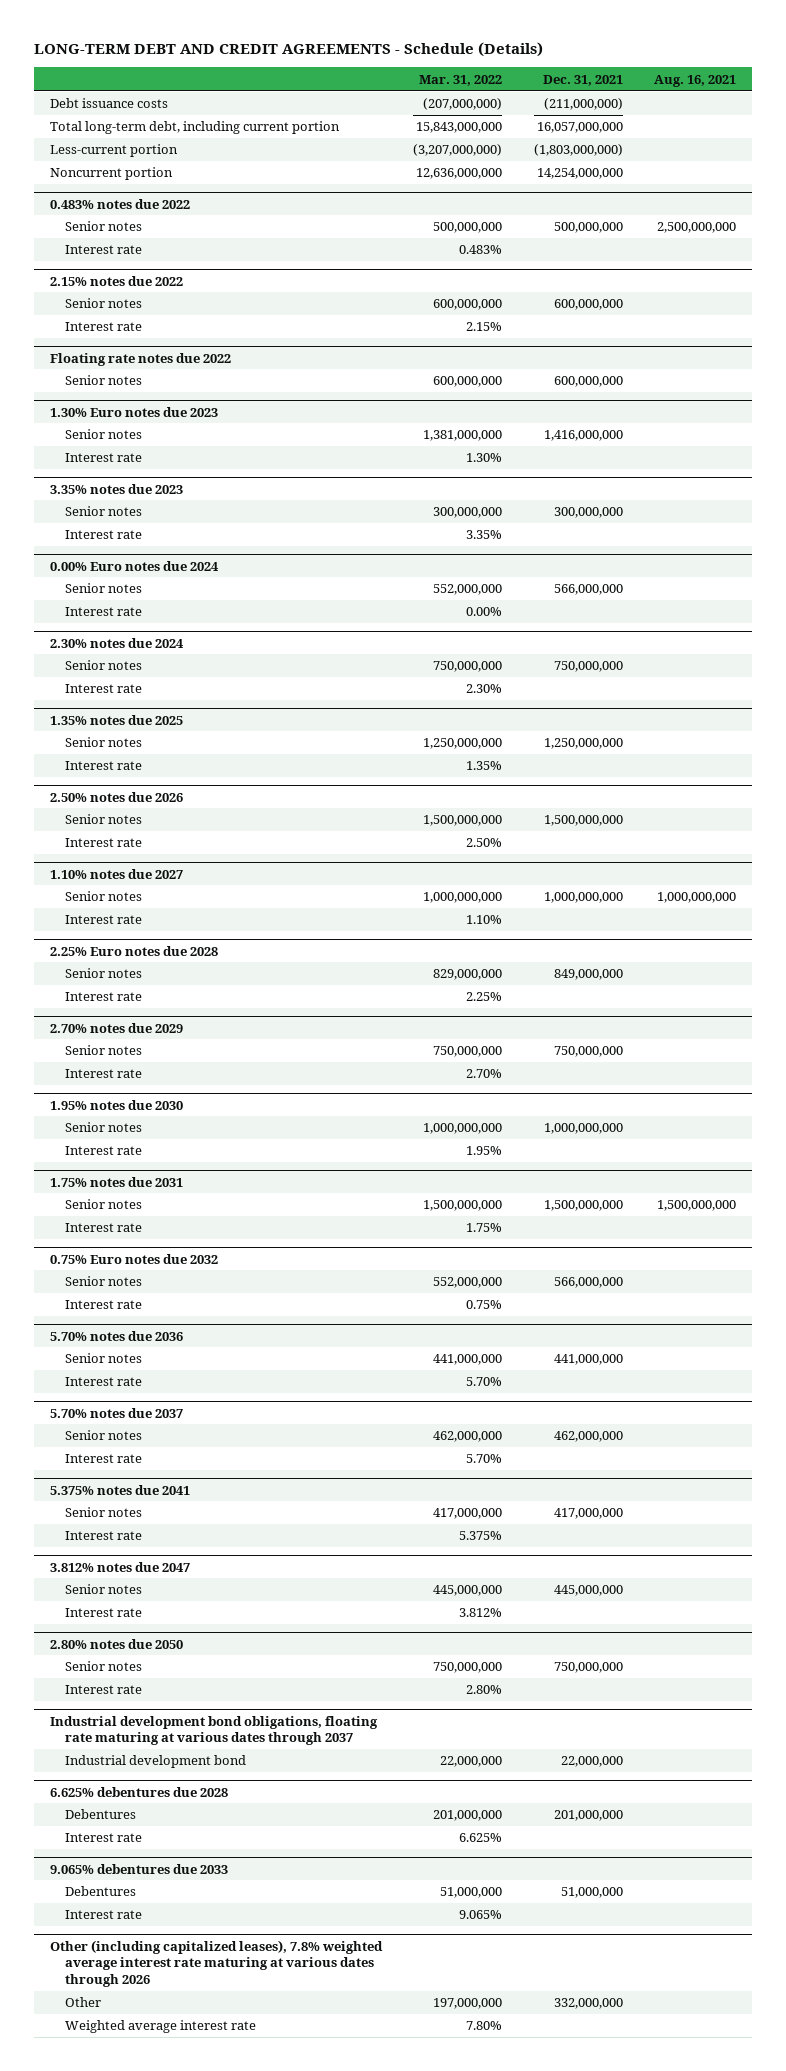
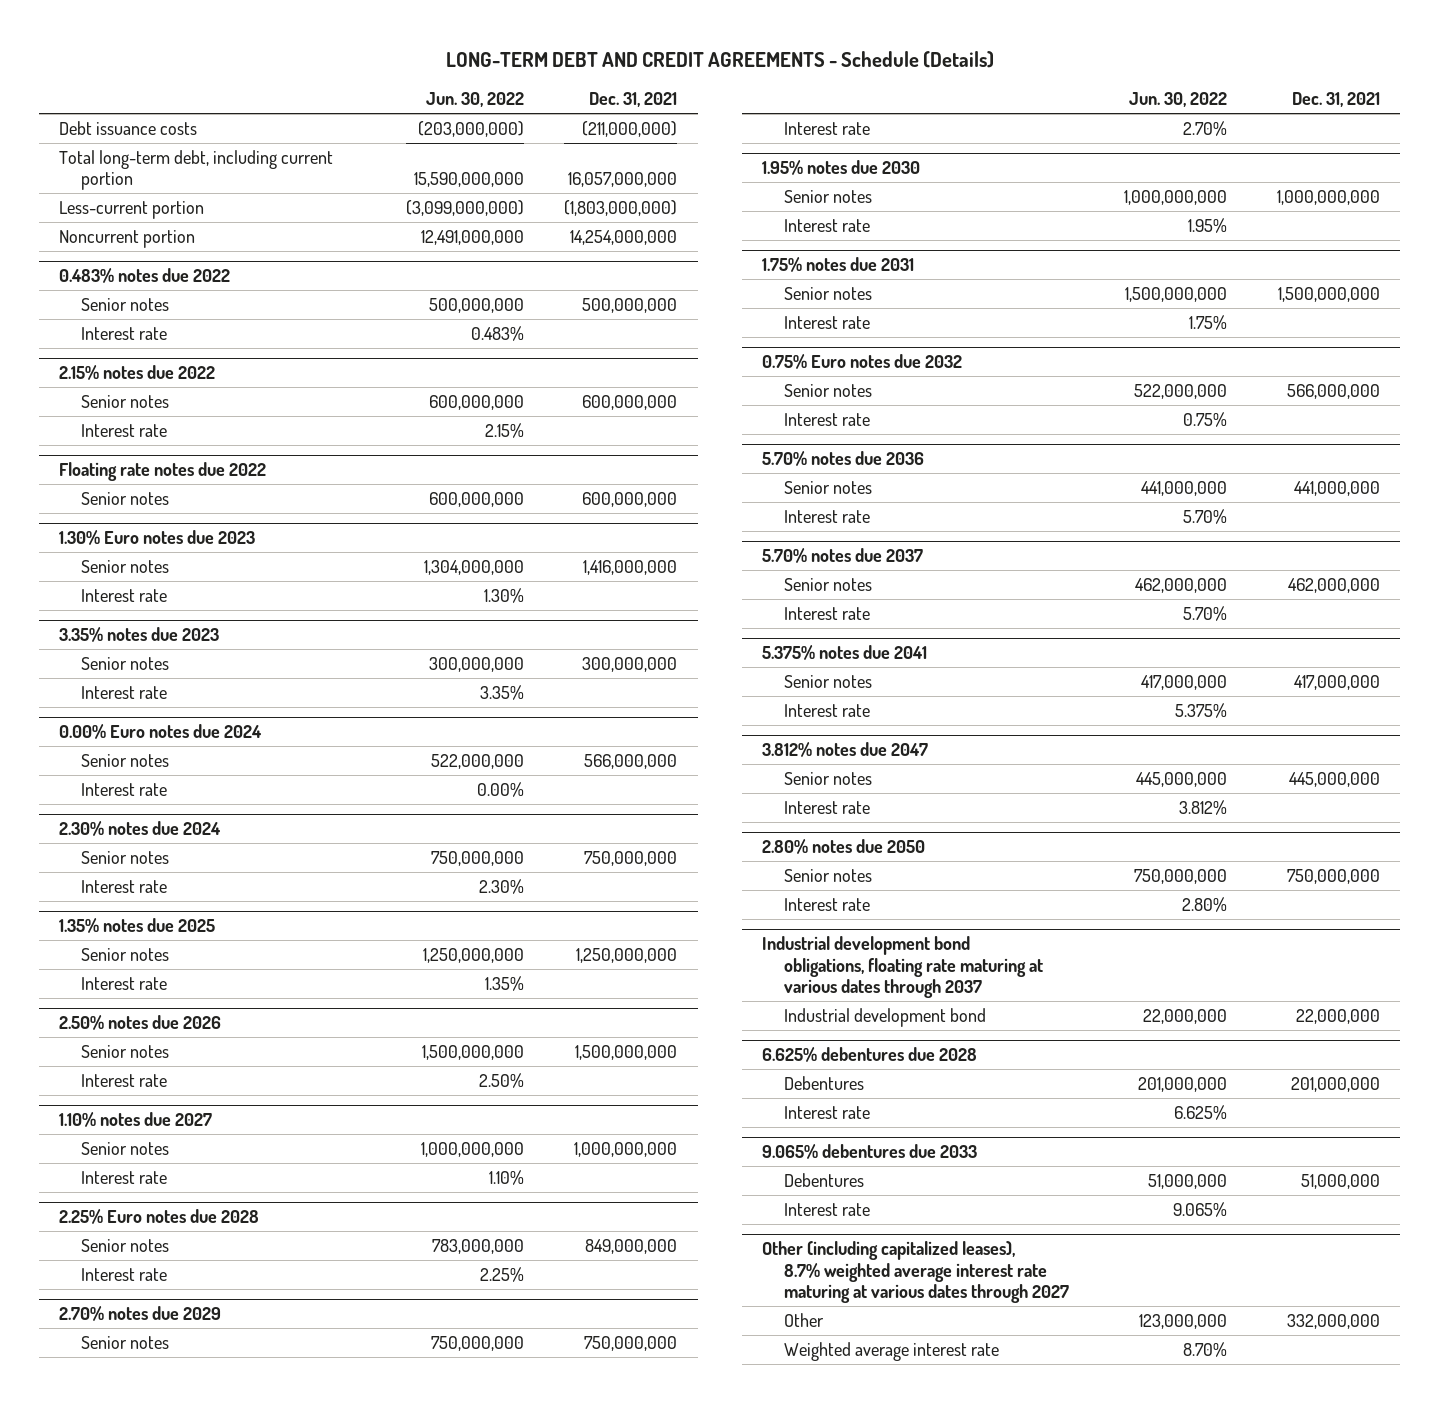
[419,74,503,86] Mar. 31, 2022 -> none
[654,74,737,87] Aug. 16, 2021 -> none
none -> [426,92,525,108] Jun. 30, 2022
[49,1939,383,1988] Other (including capitalized leases), 7.8% weighted average interest rate maturing at various dates through 2026 -> [762,1241,1069,1303] Other (including capitalized leases), 8.7% weighted average interest rate maturing at various dates through 2027

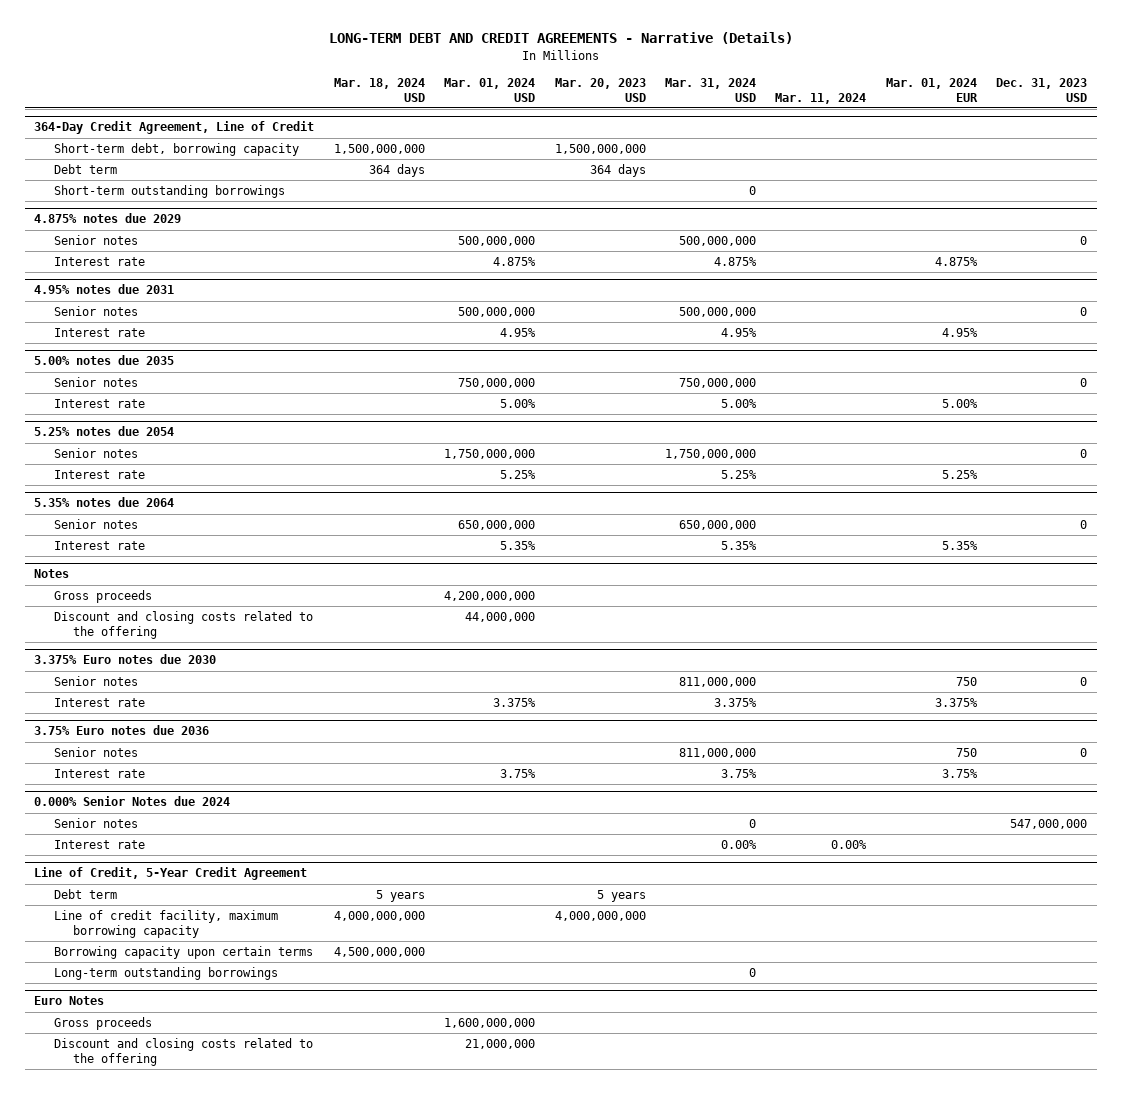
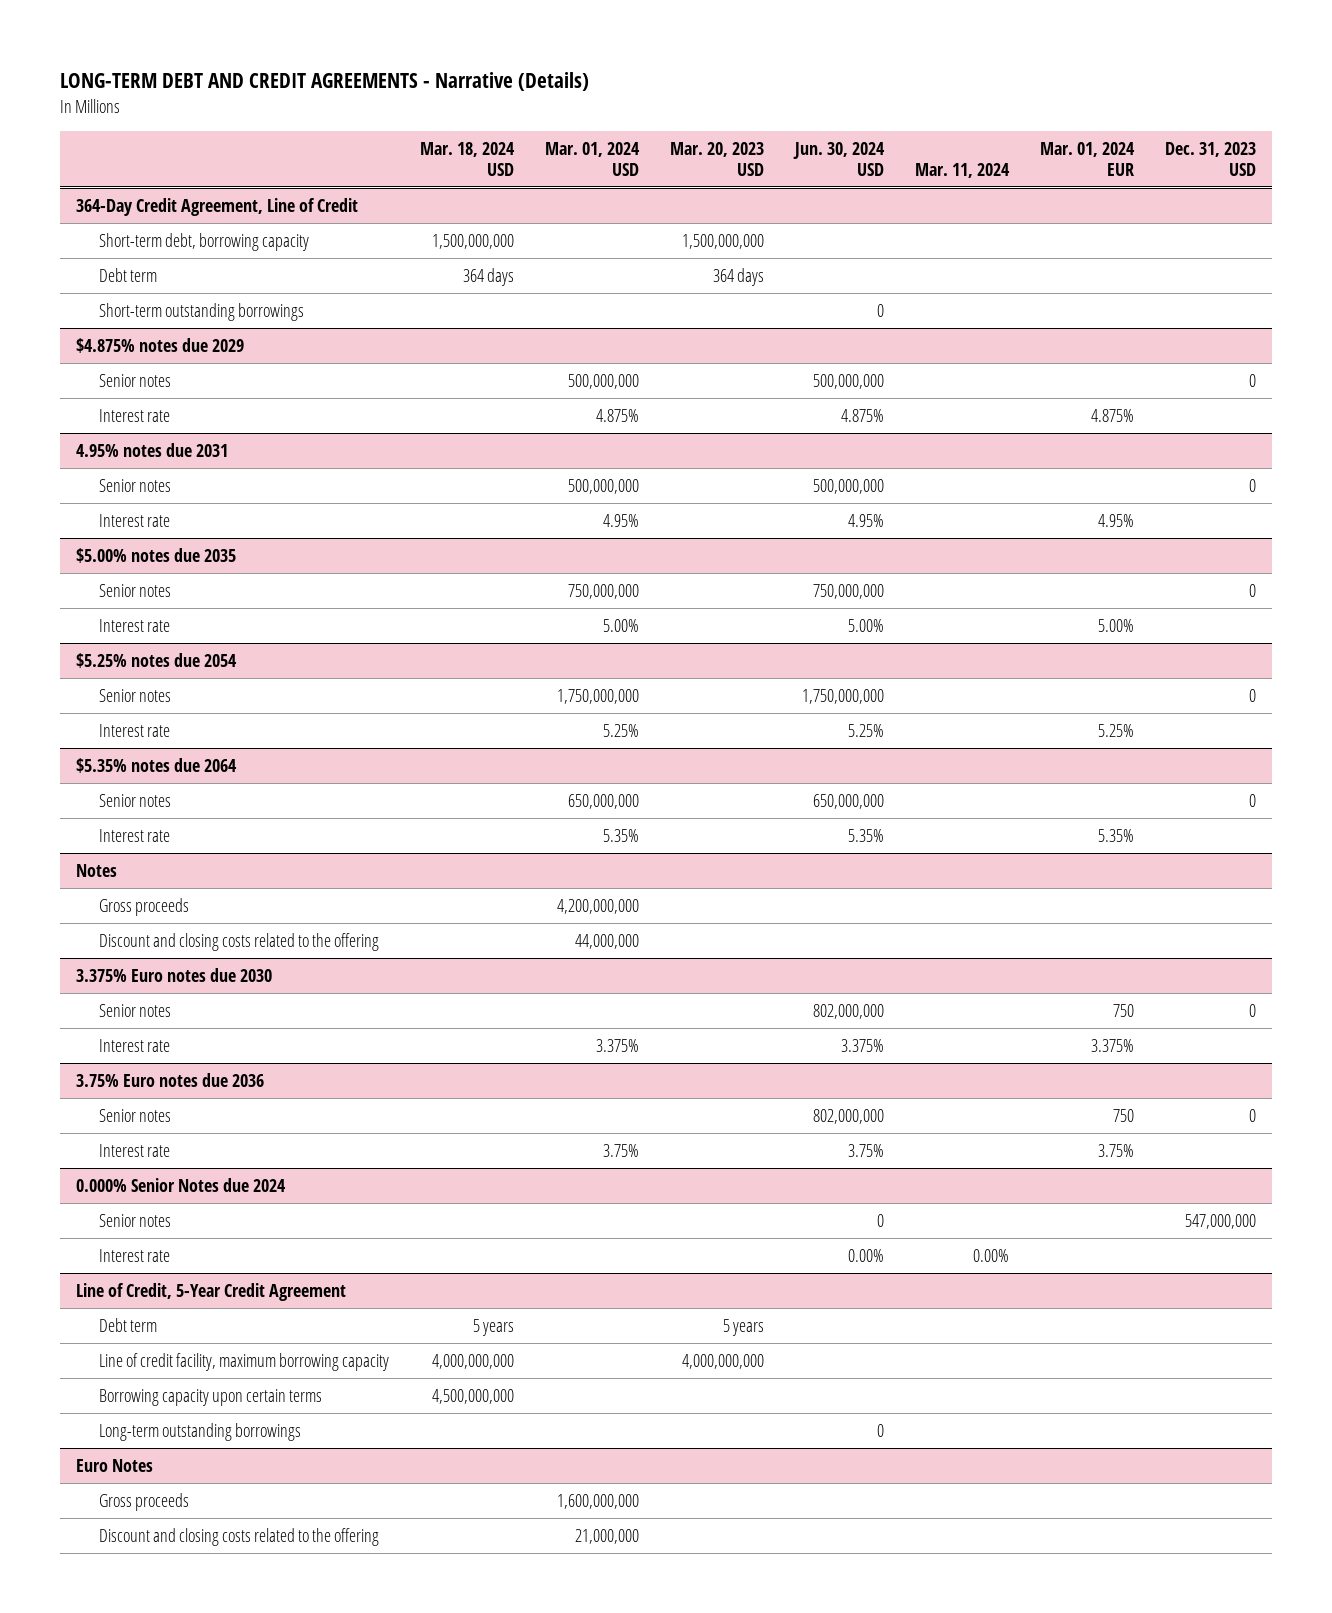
[664,77,756,102] Mar. 31, 2024 USD -> none
none -> [792,141,885,176] Jun. 30, 2024 USD
[34,213,182,224] 4.875% notes due 2029 -> [75,337,244,353] $4.875% notes due 2029
[34,355,175,366] 5.00% notes due 2035 -> [75,547,236,563] $5.00% notes due 2035
[34,426,175,437] 5.25% notes due 2054 -> [75,652,237,668] $5.25% notes due 2054
[34,497,175,508] 5.35% notes due 2064 -> [75,757,237,773] $5.35% notes due 2064

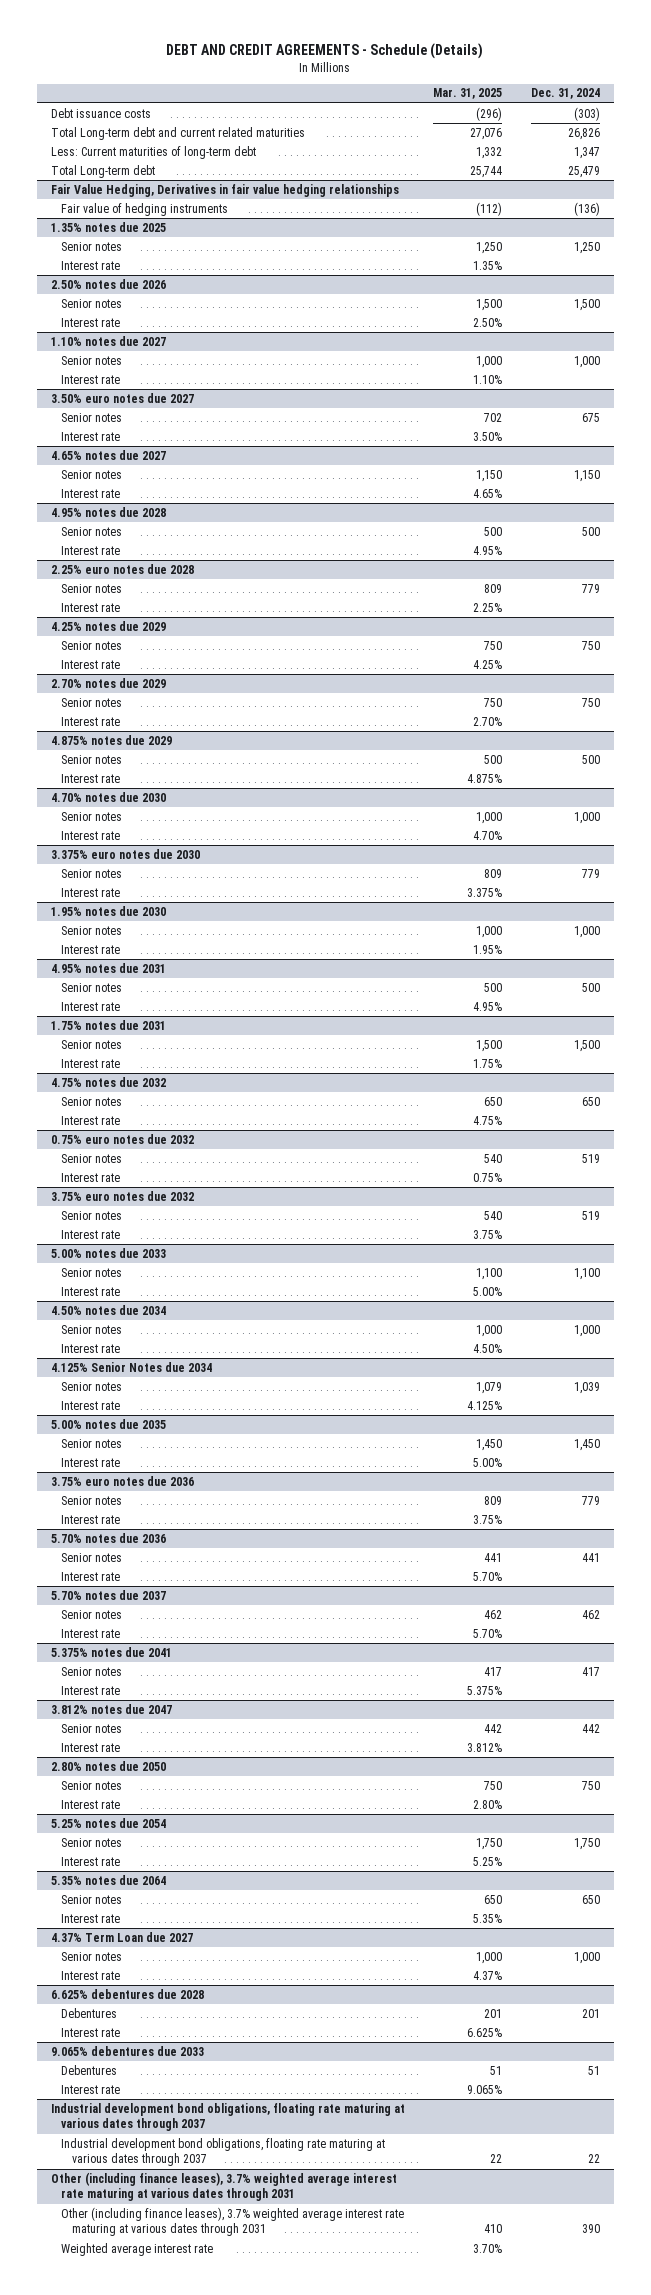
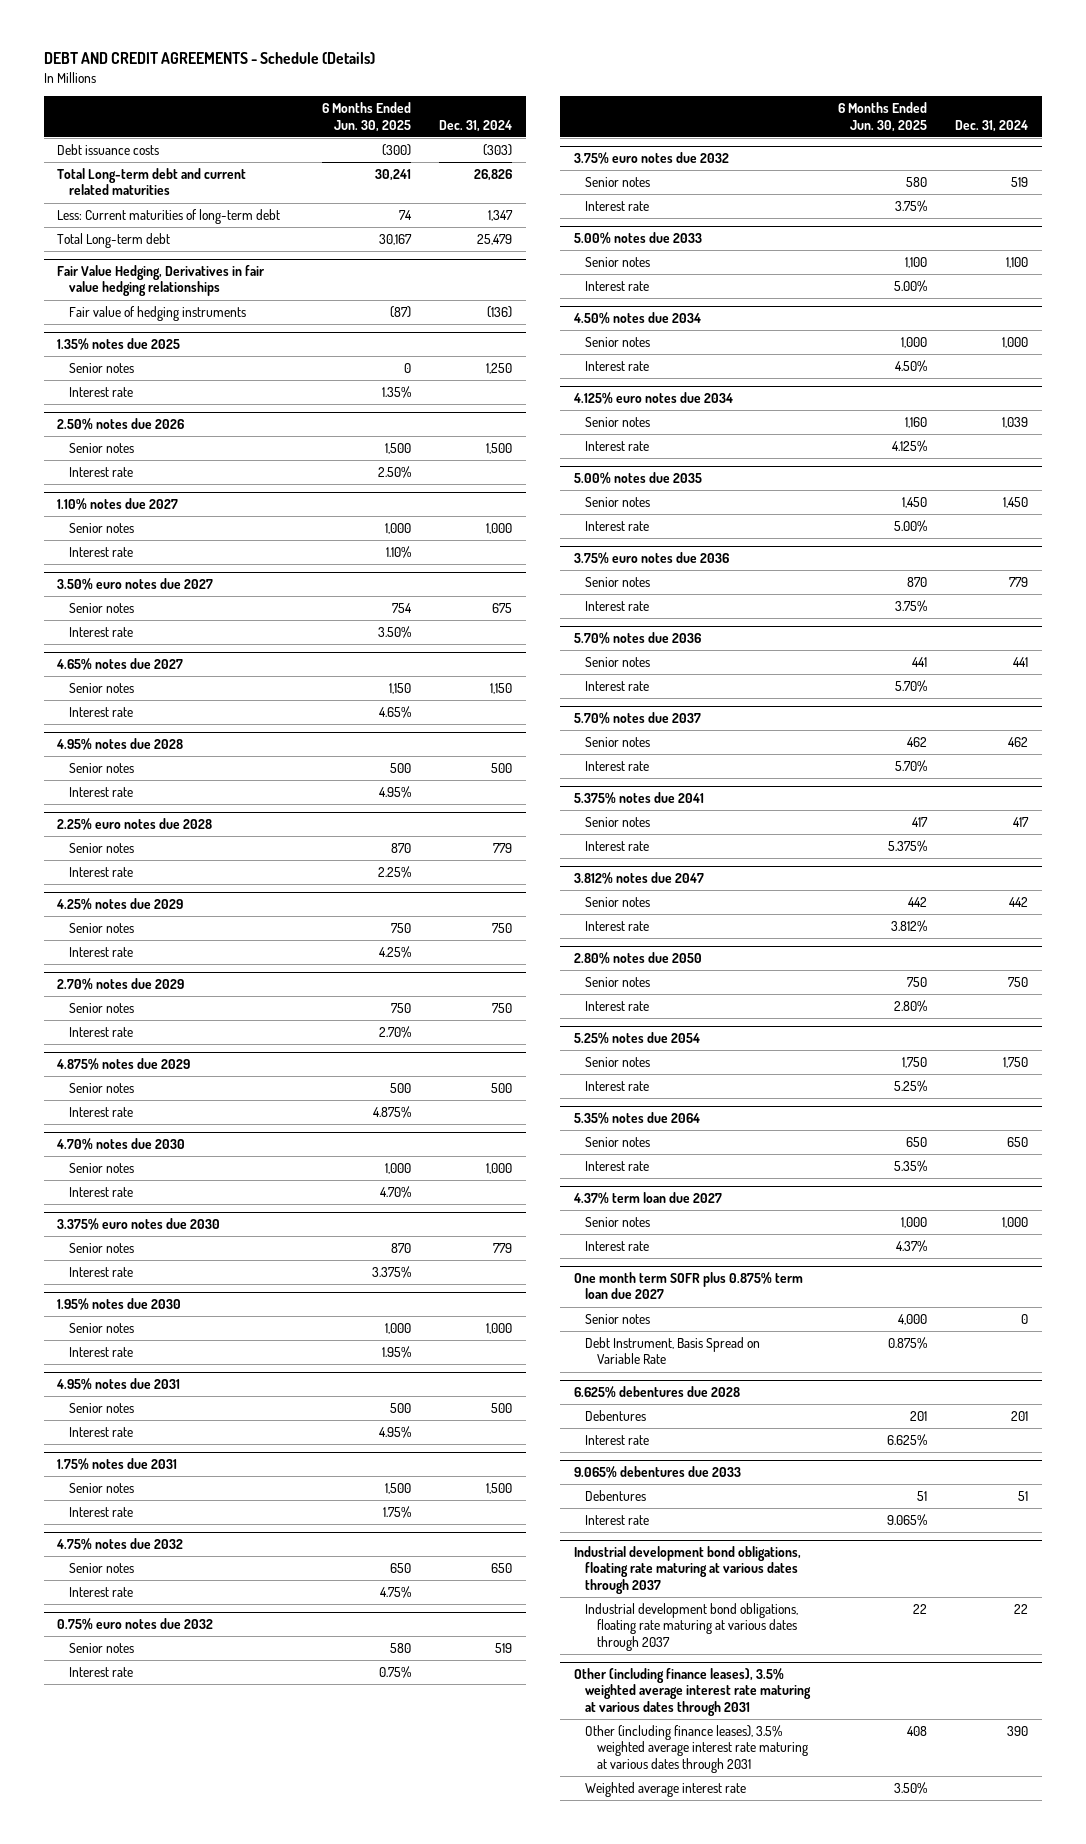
[433,88,503,100] Mar. 31, 2025 -> none
none -> [322,102,412,132] 6 Months Ended Jun. 30, 2025
[50,1361,212,1372] 4.125% Senior Notes due 2034 -> [572,392,733,405] 4.125% euro notes due 2034
[50,1931,193,1942] 4.37% Term Loan due 2027 -> [572,1192,722,1205] 4.37% term loan due 2027
none -> [573,1272,803,1300] One month term SOFR plus 0.875% term loan due 2027
none -> [585,1314,651,1325] Senior notes
none -> [585,1337,761,1365] Debt Instrument, Basis Spread on Variable Rate
[50,2171,397,2202] Other (including finance leases), 3.7% weighted average interest rate maturing at various dates through 2031 -> none
[61,2206,405,2237] Other (including finance leases), 3.7% weighted average interest rate maturing at various dates through 2031 -> none
[61,2242,214,2256] Weighted average interest rate -> none
none -> [573,1668,812,1716] Other (including finance leases), 3.5% weighted average interest rate maturing at various dates through 2031
none -> [585,1725,809,1773] Other (including finance leases), 3.5% weighted average interest rate maturing at various dates through 2031
none -> [585,1782,747,1798] Weighted average interest rate

